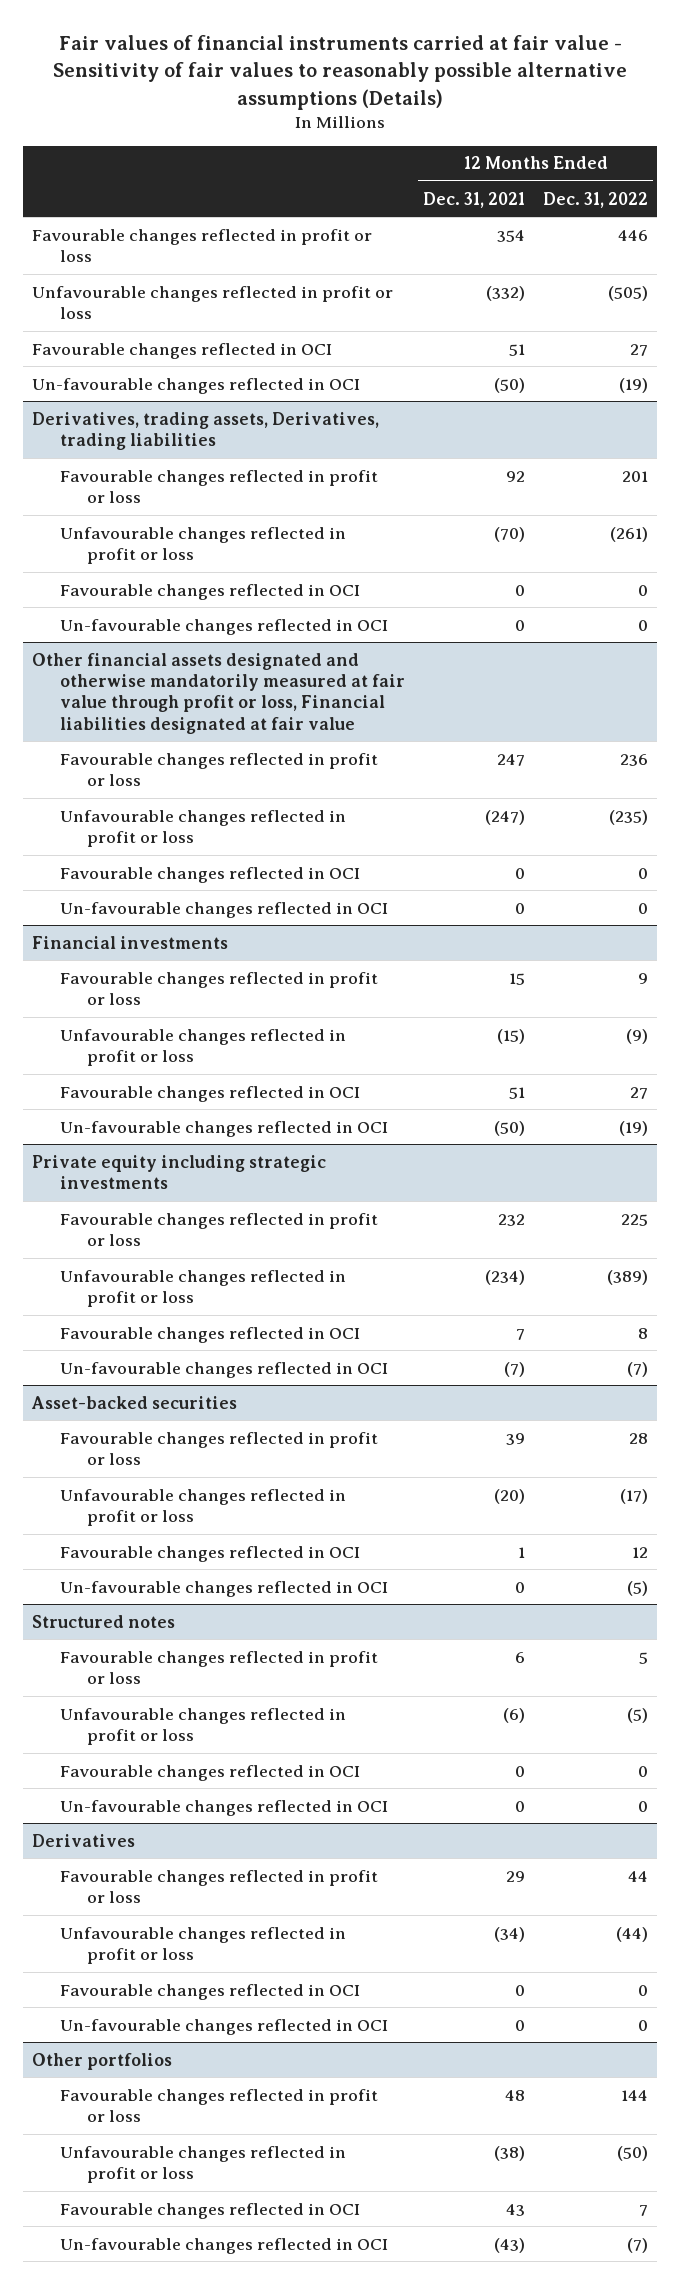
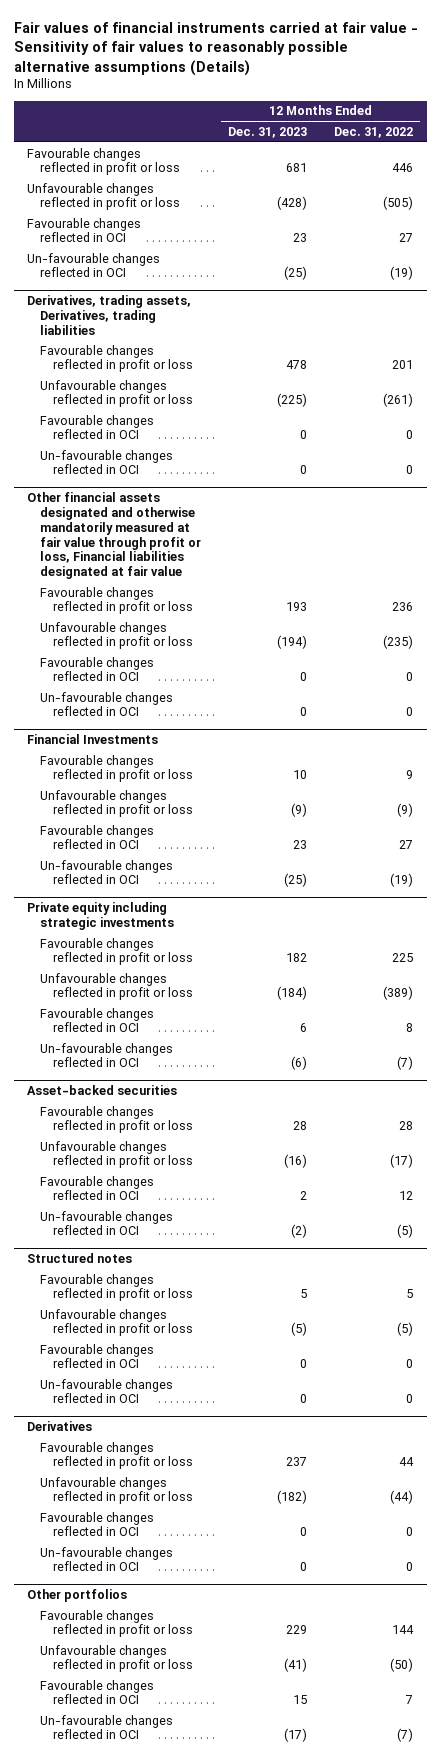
[422,191,525,208] Dec. 31, 2021 -> none
none -> [228,126,308,138] Dec. 31, 2023
[32,935,229,949] Financial investments -> [27,734,159,745] Financial Investments

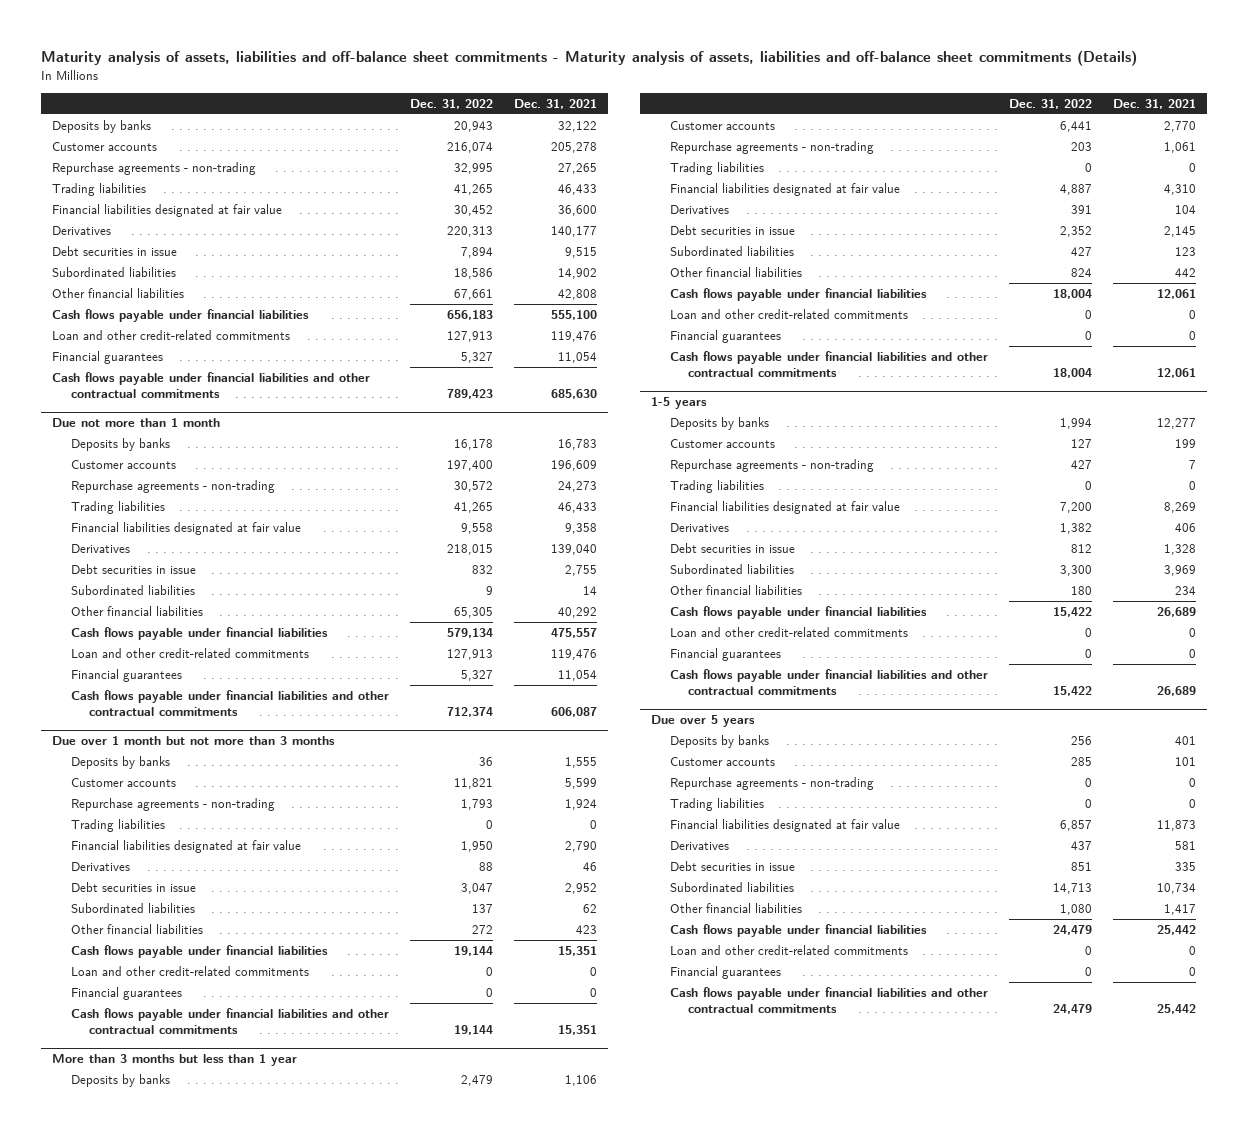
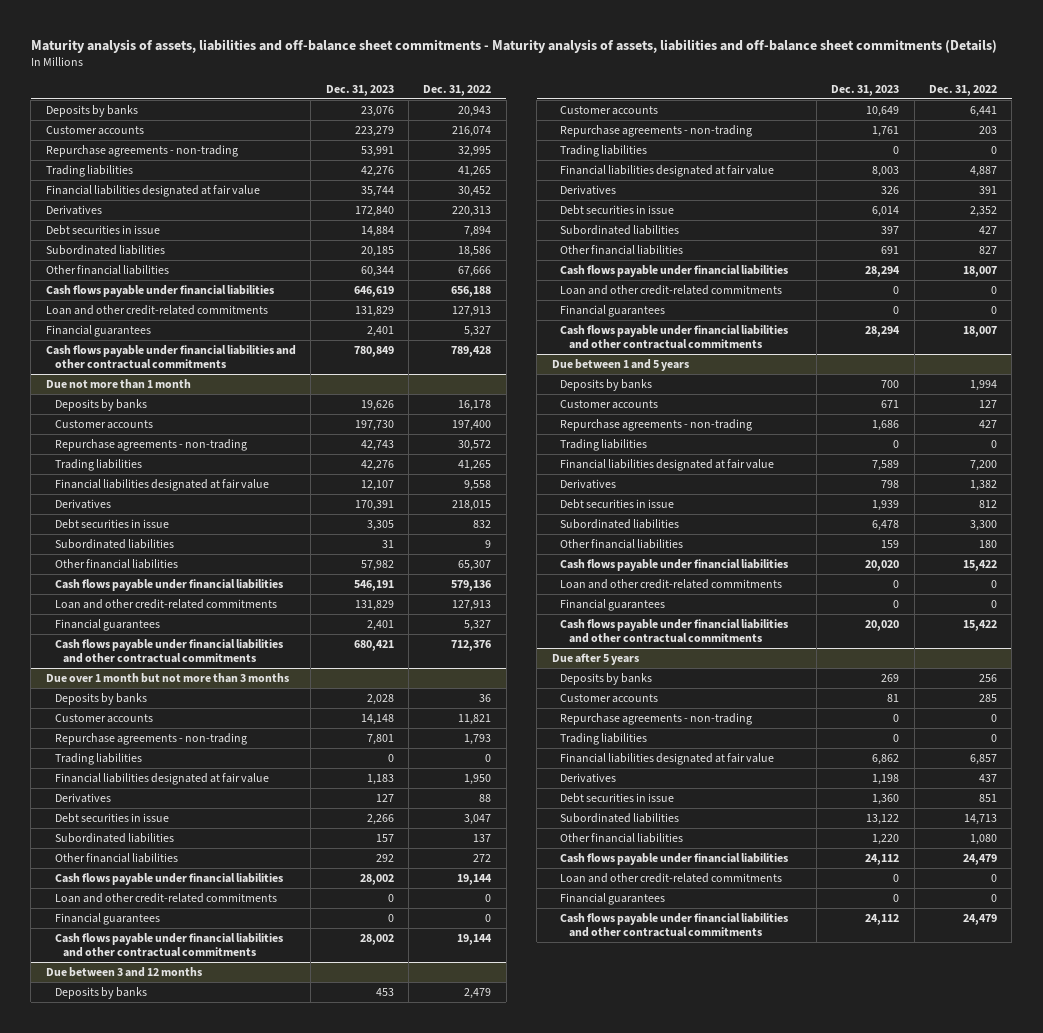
[513,98,597,109] Dec. 31, 2021 -> none
none -> [325,84,394,96] Dec. 31, 2023
[453,289,493,301] 67,661 -> [458,266,492,278] 67,666
[446,310,493,321] 656,183 -> [451,286,492,298] 656,188
[446,389,493,400] 789,423 -> [451,346,492,358] 789,428
[453,607,493,619] 65,305 -> [458,560,492,572] 65,307
[446,628,493,639] 579,134 -> [451,580,492,592] 579,136
[446,707,493,718] 712,374 -> [451,640,492,652] 712,376
[51,1054,297,1067] More than 3 months but less than 1 year -> [45,967,202,978] Due between 3 and 12 months
[1070,268,1092,278] 824 -> [978,246,997,255] 827
[1052,289,1092,300] 18,004 -> [962,266,997,278] 18,007
[1052,368,1092,379] 18,004 -> [962,326,997,338] 18,007
[651,397,708,410] 1-5 years -> [551,359,689,372] Due between 1 and 5 years
[651,715,756,728] Due over 5 years -> [551,653,639,666] Due after 5 years

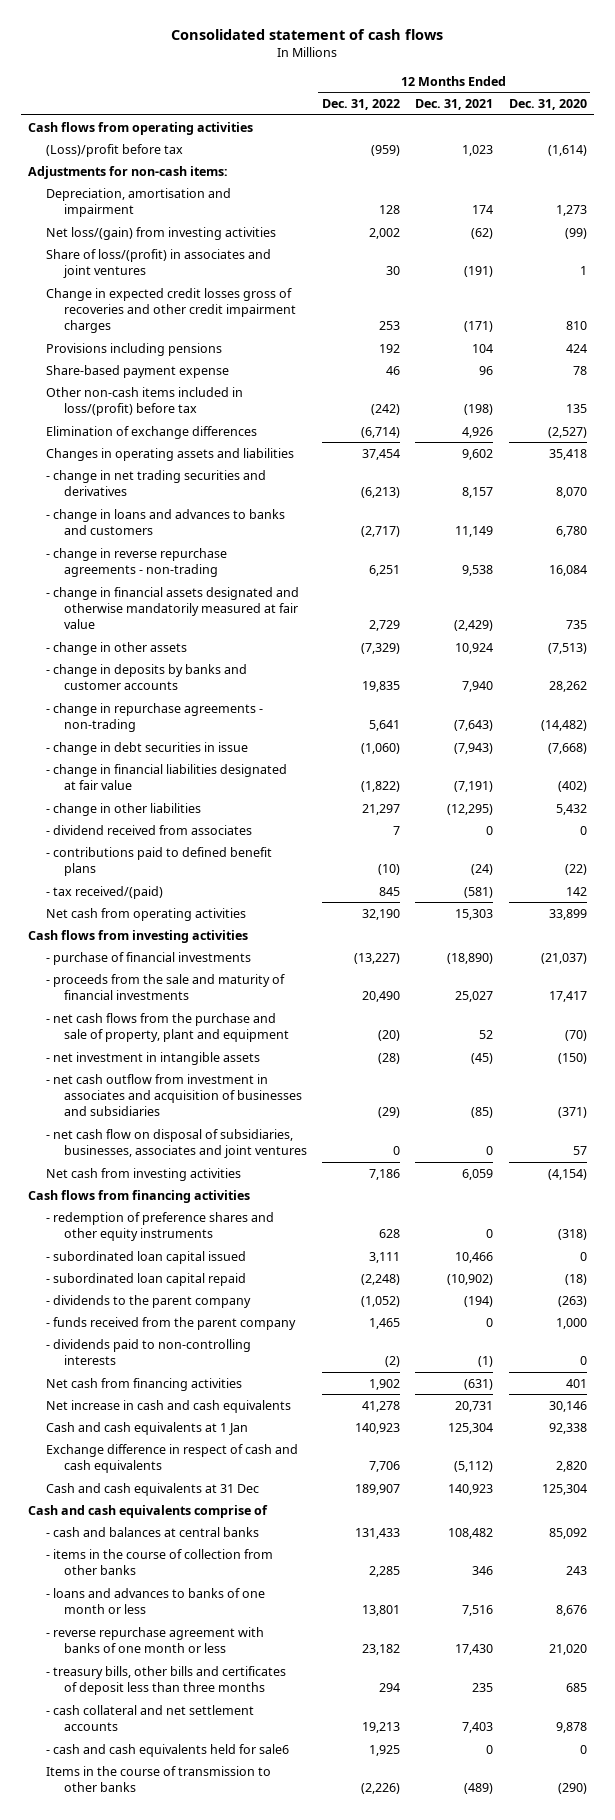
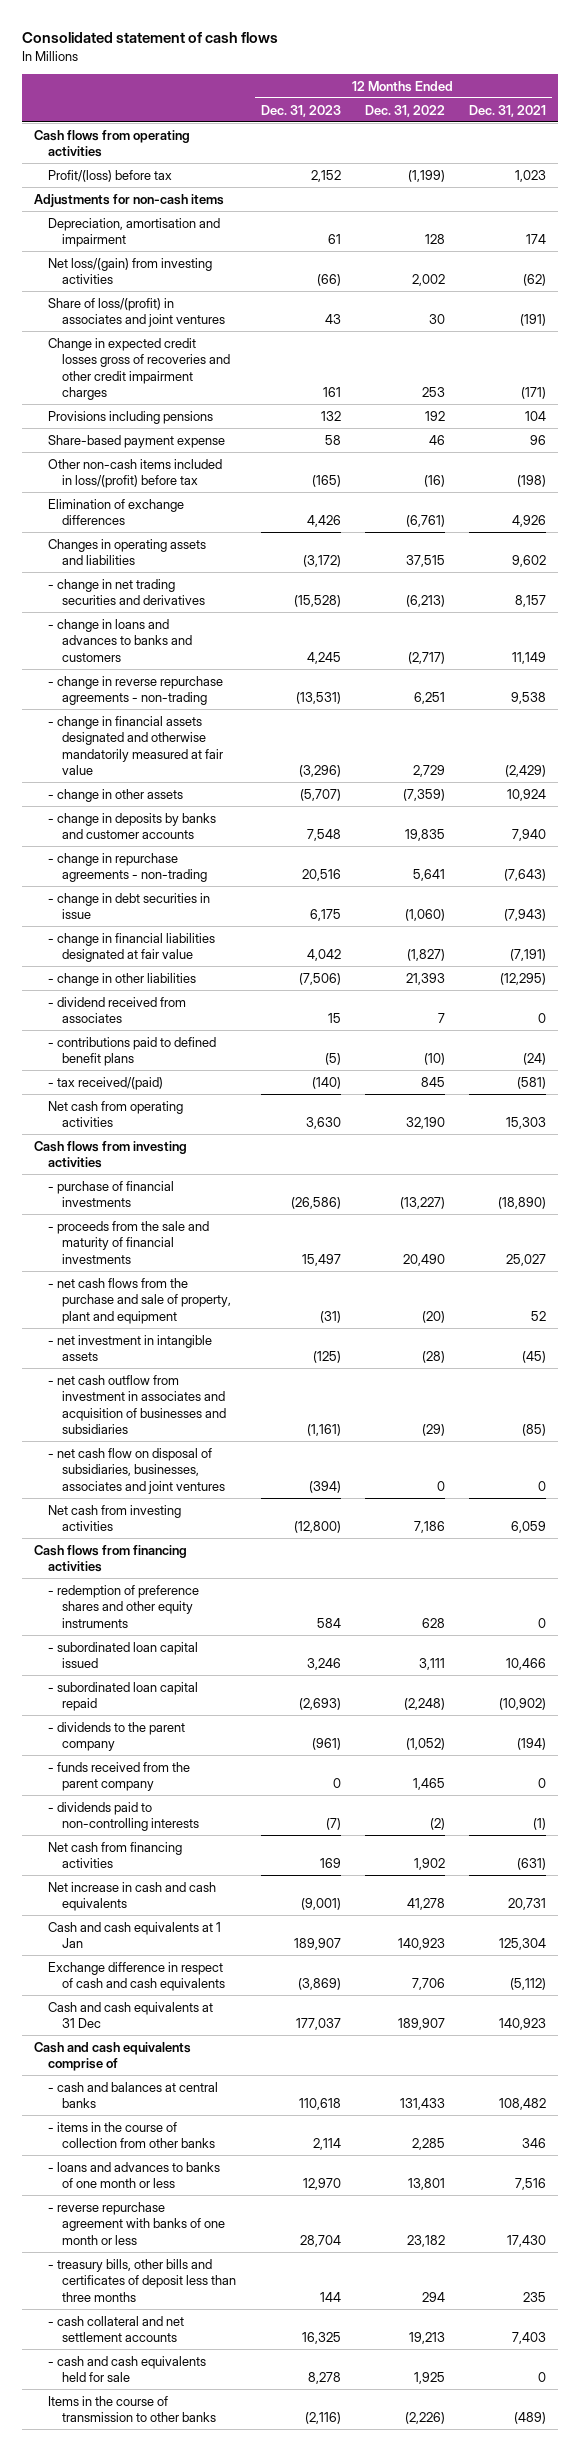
[508,99,587,111] Dec. 31, 2020 -> none
none -> [260,104,341,117] Dec. 31, 2023
[46,143,184,157] (Loss)/profit before tax -> [48,169,173,182] Profit/(loss) before tax
[371,144,401,156] (959) -> [407,169,445,182] (1,199)
[28,165,229,179] Adjustments for non-cash items: -> [34,193,225,207] Adjustments for non-cash items
[371,403,401,415] (242) -> [423,475,445,488] (16)
[361,426,401,438] (6,714) -> [405,515,445,528] (6,761)
[362,448,401,460] 37,454 -> [405,555,445,568] 37,515
[361,642,401,654] (7,329) -> [402,788,445,801] (7,359)
[361,780,401,792] (1,822) -> [406,949,445,962] (1,827)
[362,803,401,815] 21,297 -> [405,972,445,985] 21,393
[46,1743,290,1757] - cash and cash equivalents held for sale6 -> [48,2355,207,2383] - cash and cash equivalents held for sale

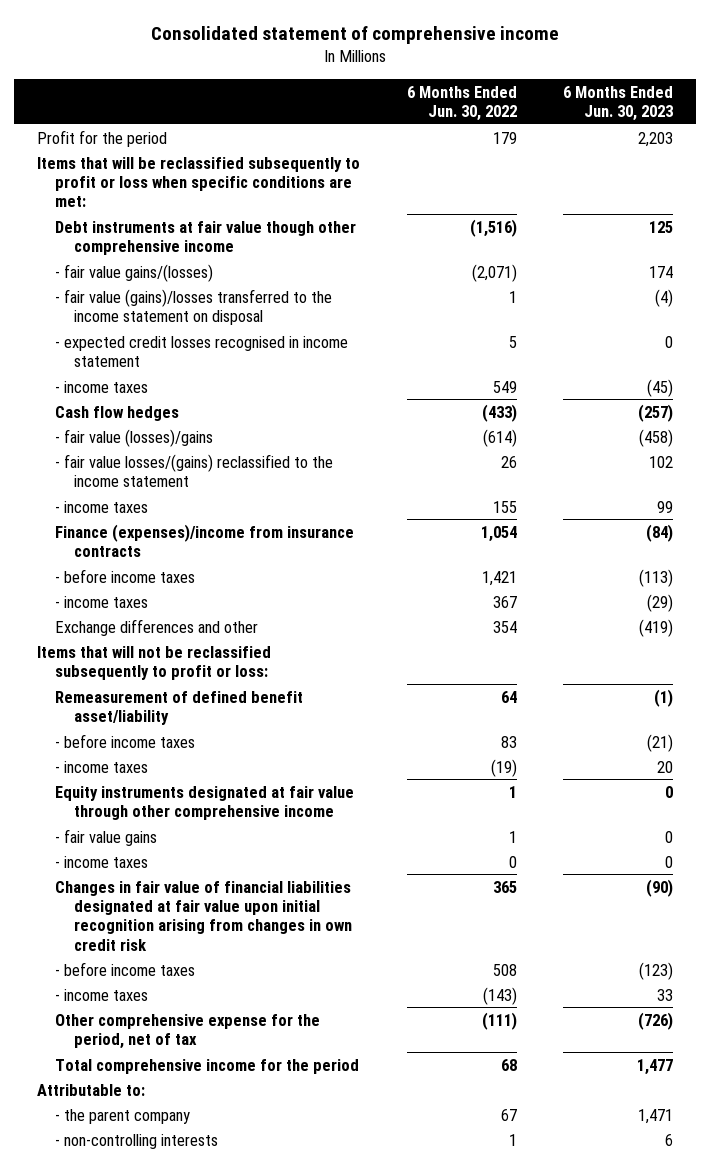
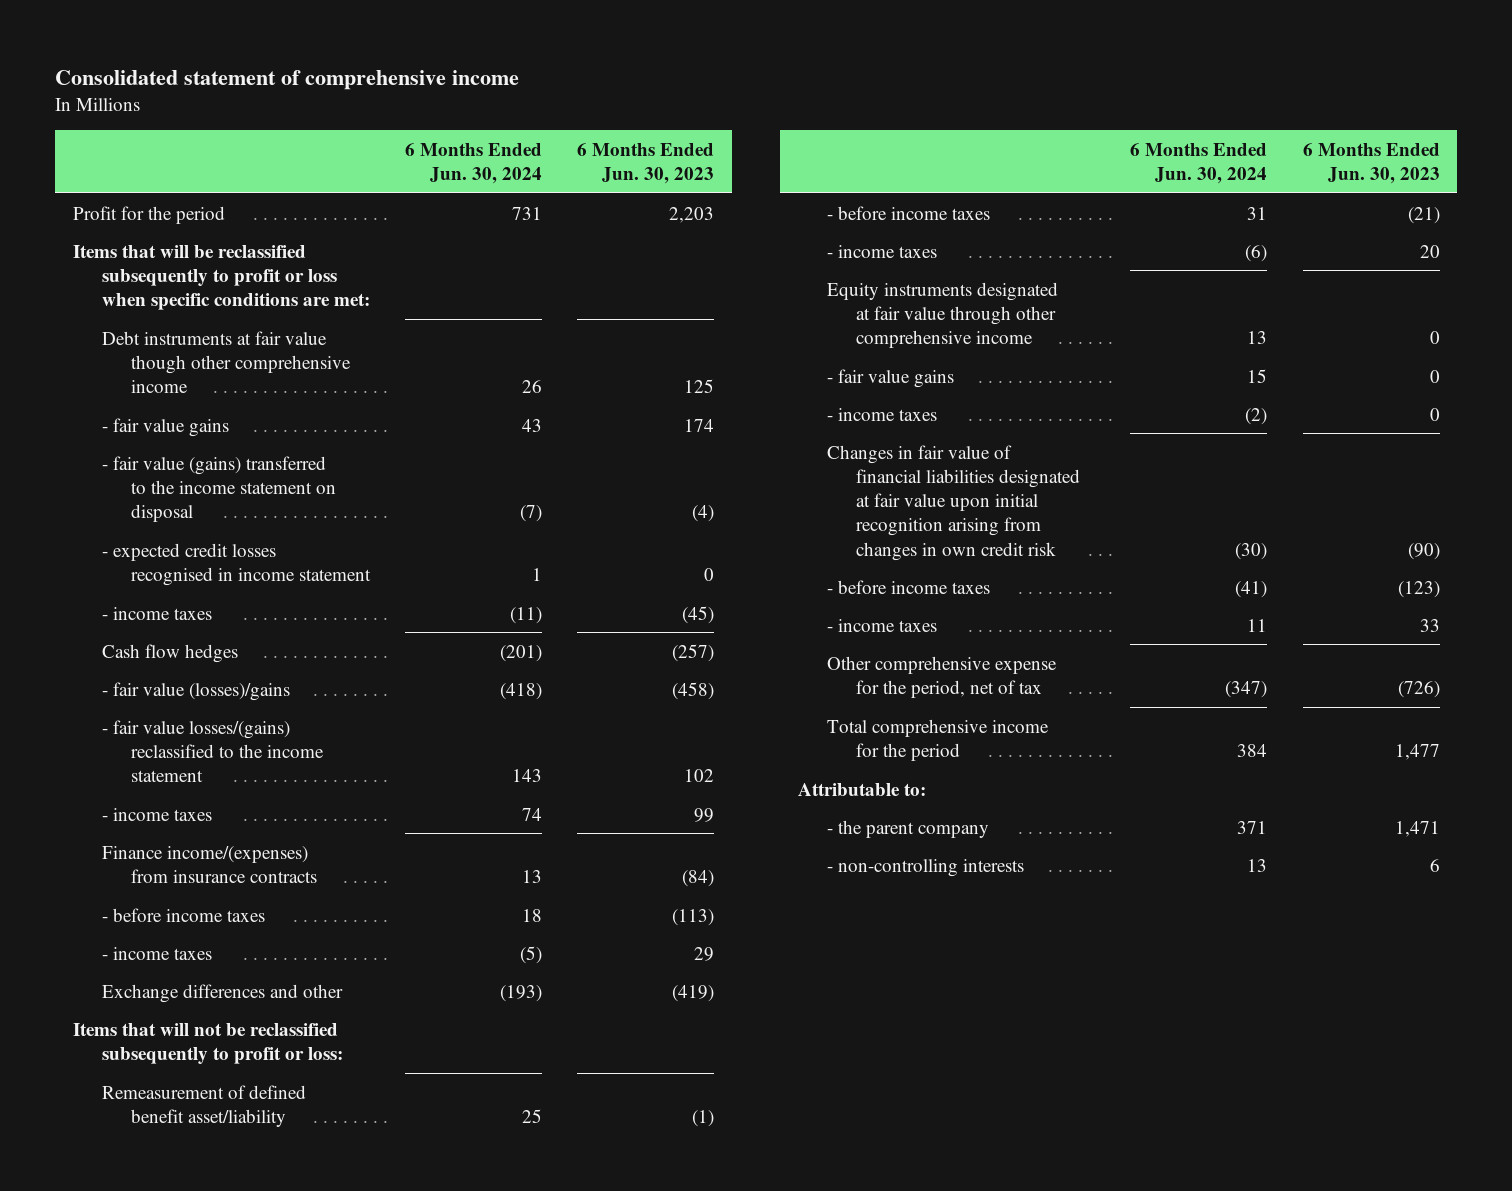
[406,85,517,122] 6 Months Ended Jun. 30, 2022 -> none
none -> [405,142,543,184] 6 Months Ended Jun. 30, 2024
[55,263,214,282] - fair value gains/(losses) -> [101,417,229,437] - fair value gains
[55,288,333,325] - fair value (gains)/losses transferred to the income statement on disposal -> [101,455,336,523] - fair value (gains) transferred to the income statement on disposal
[55,523,355,557] Finance (expenses)/income from insurance contracts -> [101,845,317,883] Finance income/(expenses) from insurance contracts
[647,593,674,612] (29) -> [694,946,715,961] 29

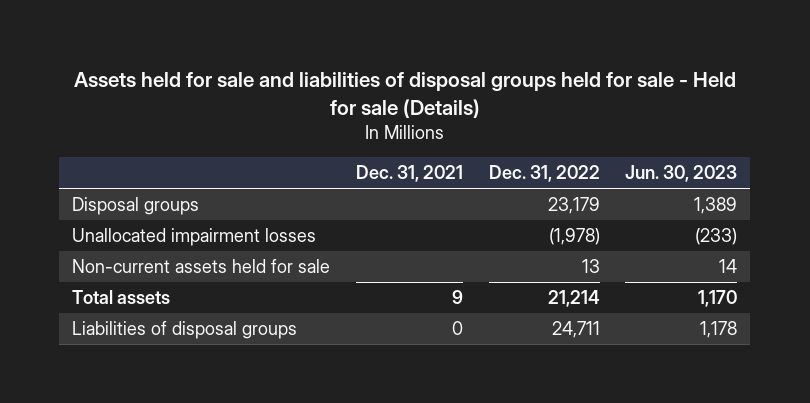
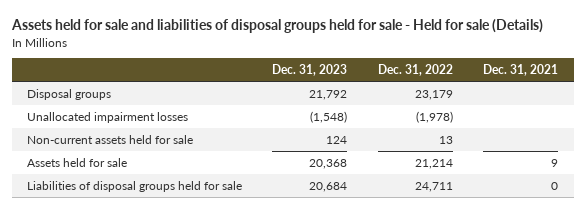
[625,165,738,183] Jun. 30, 2023 -> none
none -> [272,64,348,77] Dec. 31, 2023
[72,290,171,305] Total assets -> [26,157,127,167] Assets held for sale
[72,321,298,340] Liabilities of disposal groups -> [26,180,242,192] Liabilities of disposal groups held for sale

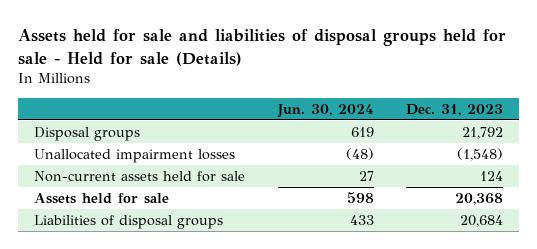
[377,64,453,77] Dec. 31, 2022 -> none
[483,64,559,77] Dec. 31, 2021 -> none
none -> [276,103,374,118] Jun. 30, 2024
[26,180,242,192] Liabilities of disposal groups held for sale -> [34,214,224,229] Liabilities of disposal groups

